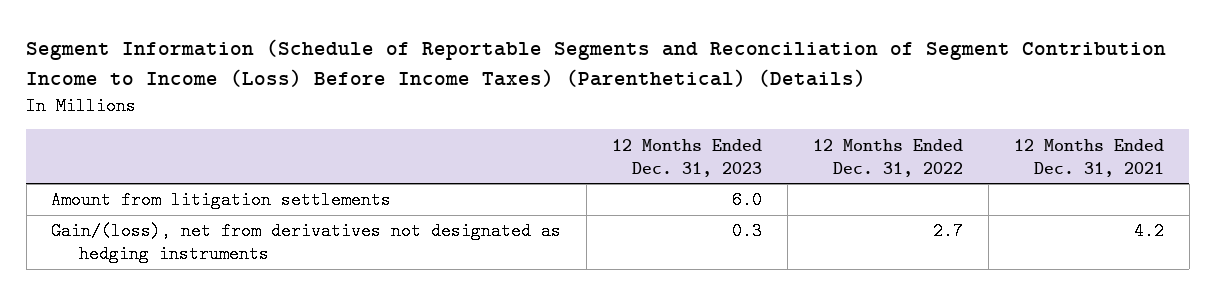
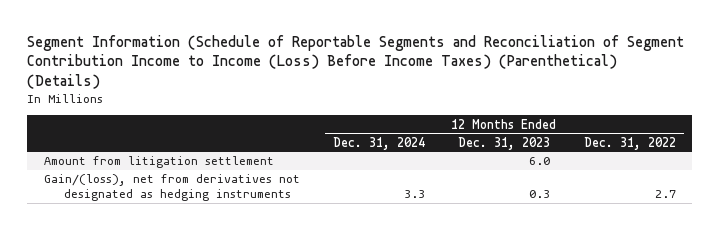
[1013,138,1164,177] 12 Months Ended Dec. 31, 2021 -> none
none -> [333,136,426,150] 12 Months Ended Dec. 31, 2024
[51,191,392,210] Amount from litigation settlements -> [43,156,274,169] Amount from litigation settlement

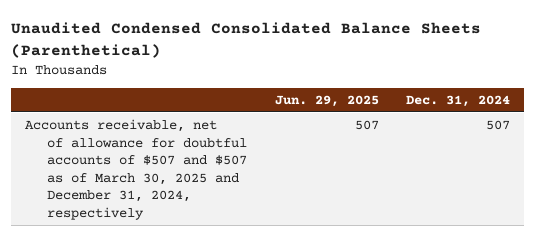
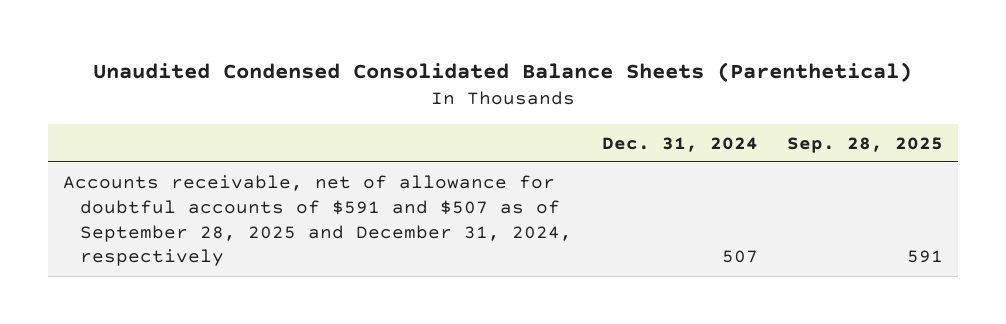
[274,94,379,107] Jun. 29, 2025 -> none
none -> [787,136,944,153] Sep. 28, 2025
[25,119,247,220] Accounts receivable, net of allowance for doubtful accounts of $507 and $507 as of March 30, 2025 and December 31, 2024, respectively -> [62,174,572,267] Accounts receivable, net of allowance for doubtful accounts of $591 and $507 as of September 28, 2025 and December 31, 2024, respectively

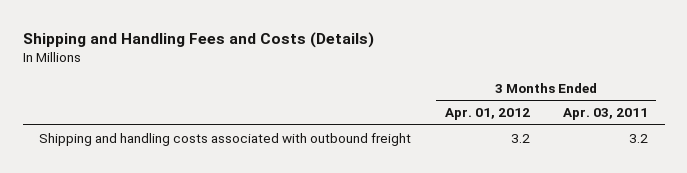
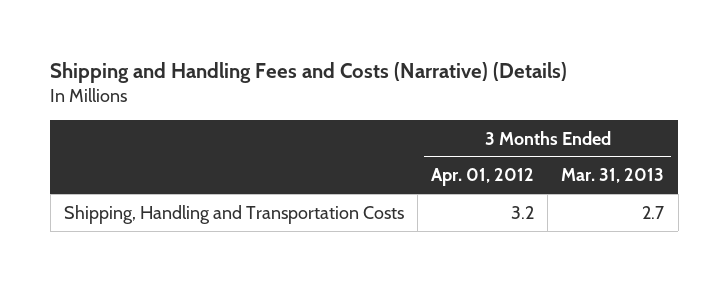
[22,31,374,48] Shipping and Handling Fees and Costs (Details) -> [50,61,568,83] Shipping and Handling Fees and Costs (Narrative) (Details)
[563,108,649,121] Apr. 03, 2011 -> none
none -> [561,168,665,184] Mar. 31, 2013
[39,133,412,147] Shipping and handling costs associated with outbound freight -> [63,204,404,224] Shipping, Handling and Transportation Costs

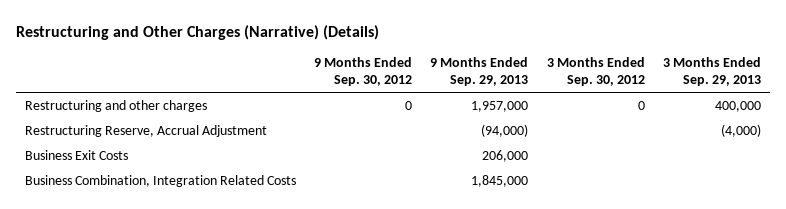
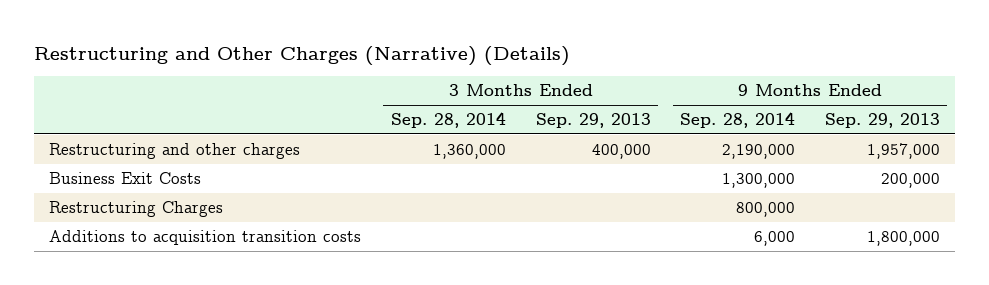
[314,57,413,87] 9 Months Ended Sep. 30, 2012 -> none
[546,57,645,87] 3 Months Ended Sep. 30, 2012 -> none
none -> [390,112,506,129] Sep. 28, 2014
none -> [680,112,796,129] Sep. 28, 2014
[24,124,267,137] Restructuring Reserve, Accrual Adjustment -> none
[24,174,296,187] Business Combination, Integration Related Costs -> none
[482,149,529,162] 206,000 -> [881,173,941,189] 200,000
none -> [49,201,224,218] Restructuring Charges
none -> [49,230,362,246] Additions to acquisition transition costs

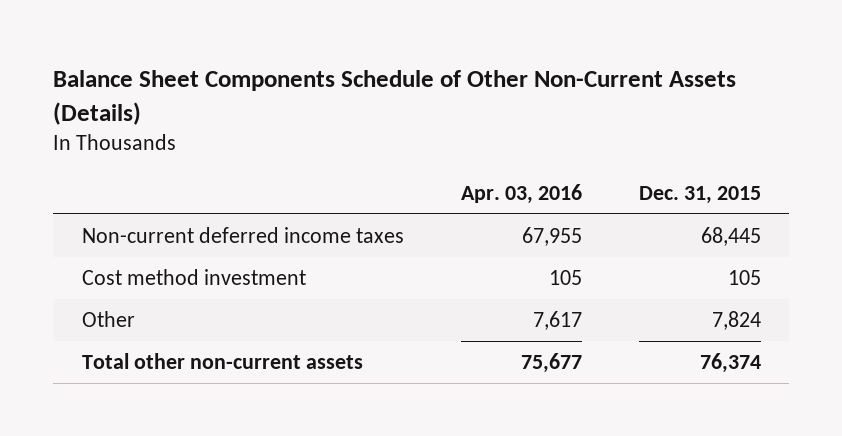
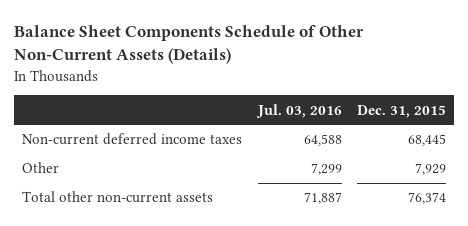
[460,184,582,205] Apr. 03, 2016 -> none
none -> [255,103,342,118] Jul. 03, 2016
[81,268,306,285] Cost method investment -> none
[711,310,761,330] 7,824 -> [415,163,447,176] 7,929

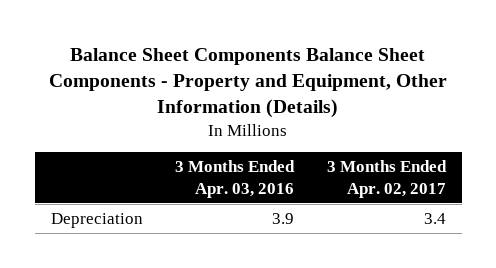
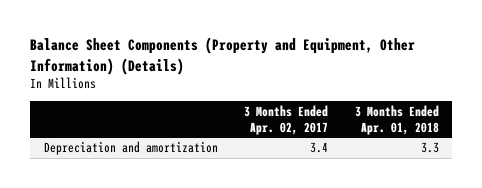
[49,47,448,118] Balance Sheet Components Balance Sheet Components - Property and Equipment, Other Information (Details) -> [30,37,416,75] Balance Sheet Components (Property and Equipment, Other Information) (Details)
[175,160,296,198] 3 Months Ended Apr. 03, 2016 -> none
none -> [354,104,439,135] 3 Months Ended Apr. 01, 2018
[50,212,143,228] Depreciation -> [43,141,218,156] Depreciation and amortization

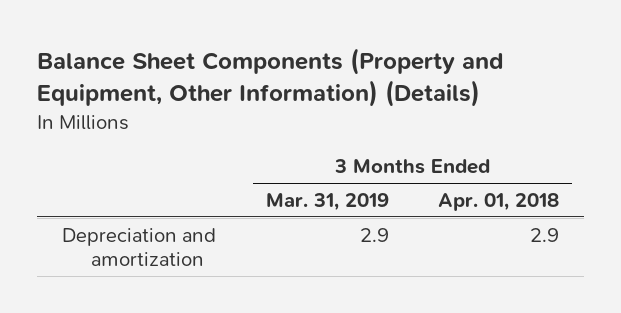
[244,104,329,135] 3 Months Ended Apr. 02, 2017 -> none
none -> [265,192,389,211] Mar. 31, 2019
[420,142,439,154] 3.3 -> [530,227,560,242] 2.9

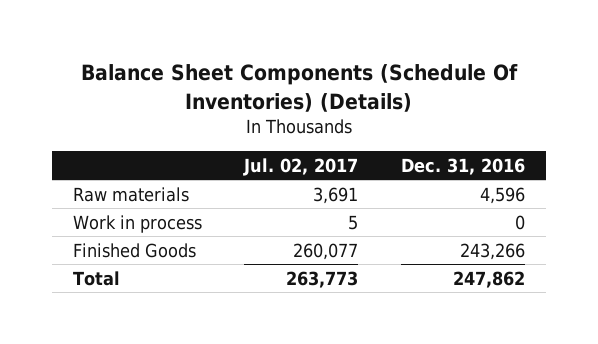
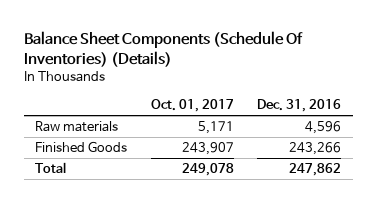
[243,158,359,177] Jul. 02, 2017 -> none
none -> [150,99,234,113] Oct. 01, 2017
[73,214,203,233] Work in process -> none

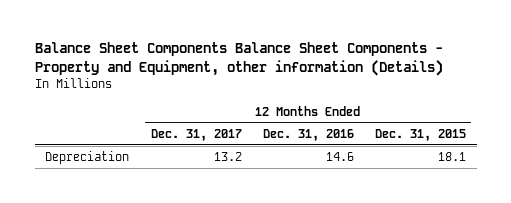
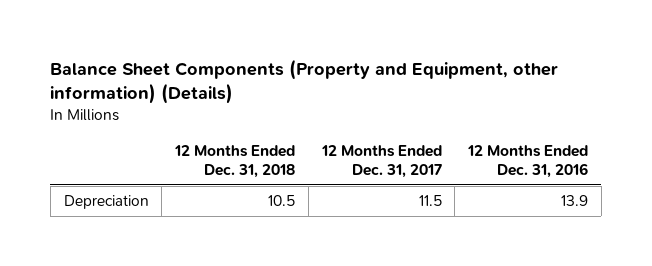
[34,42,443,77] Balance Sheet Components Balance Sheet Components - Property and Equipment, other information (Details) -> [50,58,559,105] Balance Sheet Components (Property and Equipment, other information) (Details)
[375,128,467,141] Dec. 31, 2015 -> none
none -> [174,145,296,179] 12 Months Ended Dec. 31, 2018
[213,152,242,162] 13.2 -> [418,195,442,207] 11.5
[325,152,354,162] 14.6 -> [561,195,589,207] 13.9

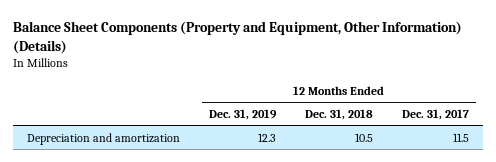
[50,58,559,105] Balance Sheet Components (Property and Equipment, other information) (Details) -> [12,20,462,54] Balance Sheet Components (Property and Equipment, Other Information) (Details)
[467,145,589,179] 12 Months Ended Dec. 31, 2016 -> none
none -> [209,108,278,120] Dec. 31, 2019
[63,195,149,210] Depreciation -> [27,132,181,145] Depreciation and amortization

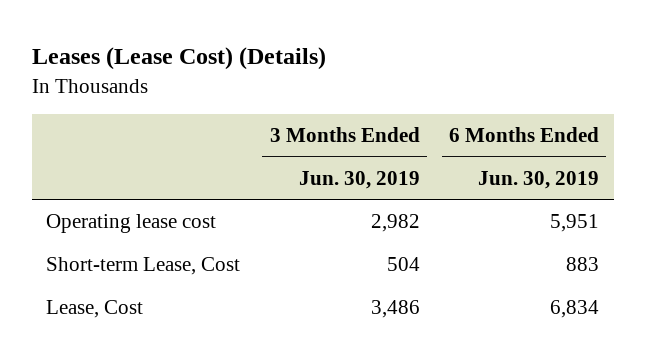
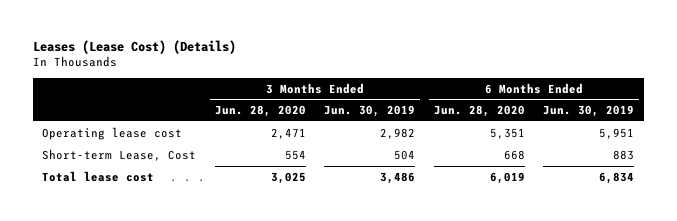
none -> [214,105,306,118] Jun. 28, 2020
none -> [433,105,525,118] Jun. 28, 2020
[46,300,144,319] Lease, Cost -> [42,170,155,182] Total lease cost

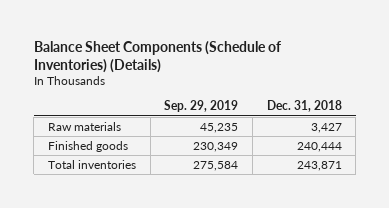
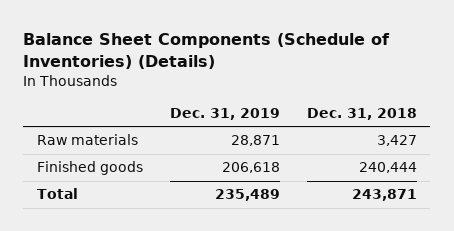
[164,100,239,113] Sep. 29, 2019 -> none
none -> [169,108,280,121] Dec. 31, 2019
[47,159,136,169] Total inventories -> [36,188,78,200] Total

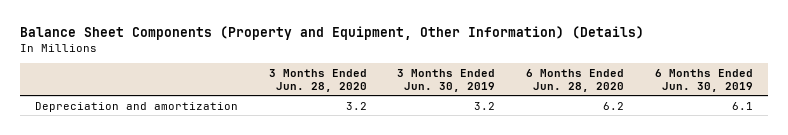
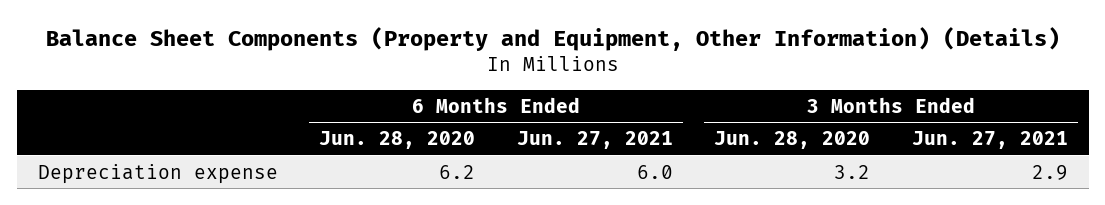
[397,68,496,92] 3 Months Ended Jun. 30, 2019 -> none
[654,68,753,92] 6 Months Ended Jun. 30, 2019 -> none
none -> [516,131,673,150] Jun. 27, 2021
none -> [911,131,1068,150] Jun. 27, 2021
[34,101,238,112] Depreciation and amortization -> [37,163,278,184] Depreciation expense

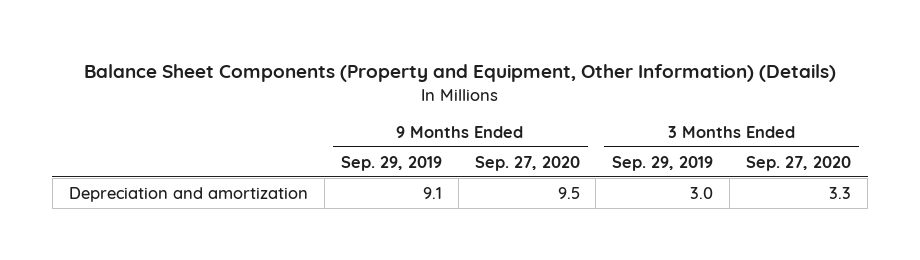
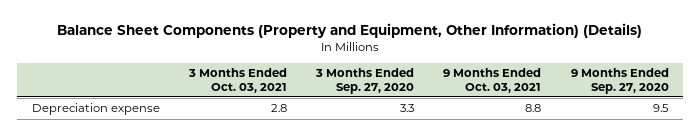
[340,155,442,171] Sep. 29, 2019 -> none
[612,155,714,171] Sep. 29, 2019 -> none
none -> [187,67,287,93] 3 Months Ended Oct. 03, 2021
none -> [443,67,542,93] 9 Months Ended Oct. 03, 2021
[68,186,308,202] Depreciation and amortization -> [31,103,160,116] Depreciation expense

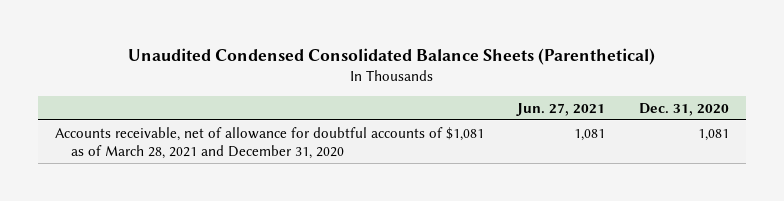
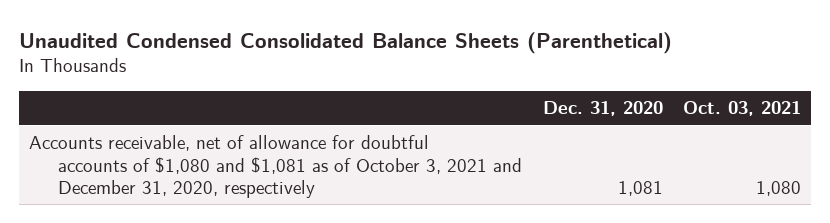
[516,102,606,116] Jun. 27, 2021 -> none
none -> [682,101,801,117] Oct. 03, 2021
[54,126,484,159] Accounts receivable, net of allowance for doubtful accounts of $1,081 as of March 28, 2021 and December 31, 2020 -> [29,135,523,198] Accounts receivable, net of allowance for doubtful accounts of $1,080 and $1,081 as of October 3, 2021 and December 31, 2020, respectively

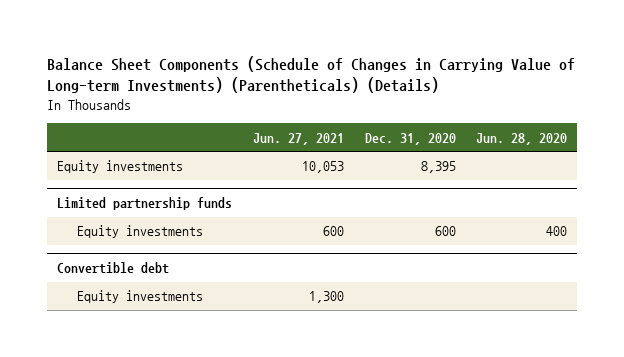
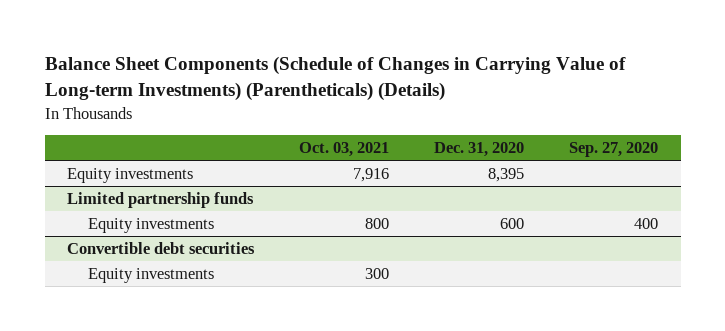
[252,132,344,145] Jun. 27, 2021 -> none
[476,132,568,145] Jun. 28, 2020 -> none
none -> [299,142,390,158] Oct. 03, 2021
none -> [569,142,659,158] Sep. 27, 2020
[57,262,170,275] Convertible debt -> [67,242,256,255] Convertible debt securities

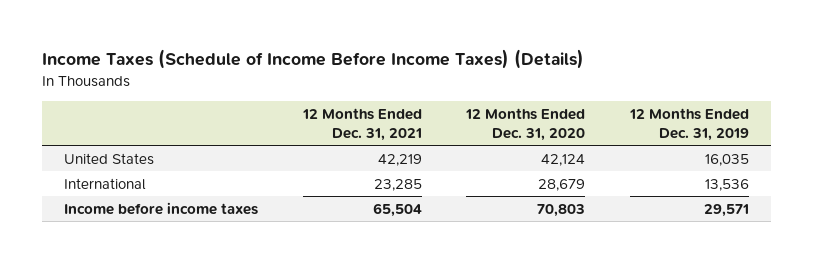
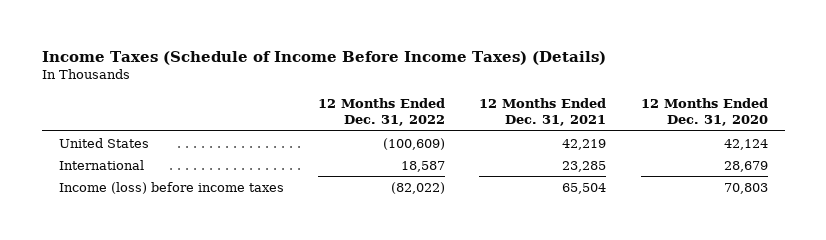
[628,107,749,141] 12 Months Ended Dec. 31, 2019 -> none
none -> [318,98,446,127] 12 Months Ended Dec. 31, 2022
[64,201,259,215] Income before income taxes -> [58,181,284,194] Income (loss) before income taxes

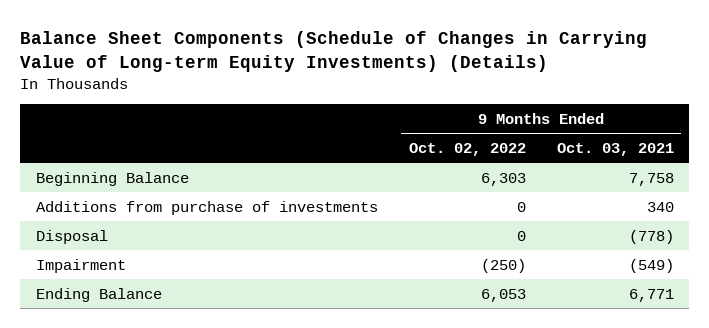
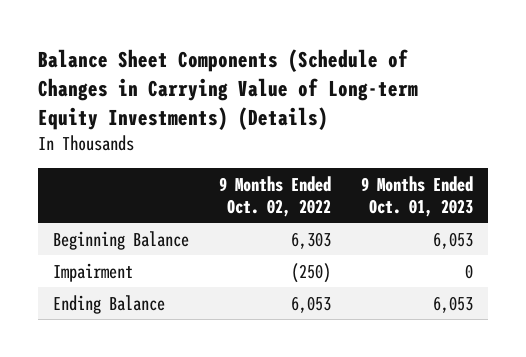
[556,142,674,156] Oct. 03, 2021 -> none
none -> [360,175,473,217] 9 Months Ended Oct. 01, 2023
[35,200,378,215] Additions from purchase of investments -> none
[35,229,108,244] Disposal -> none

